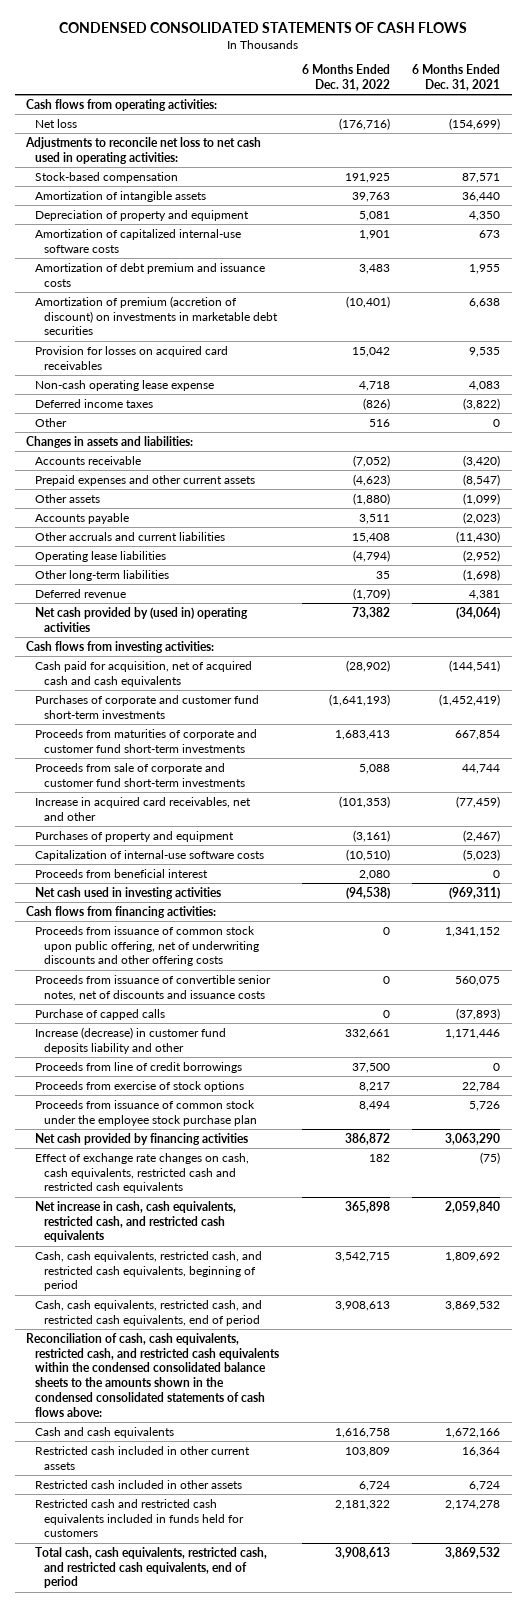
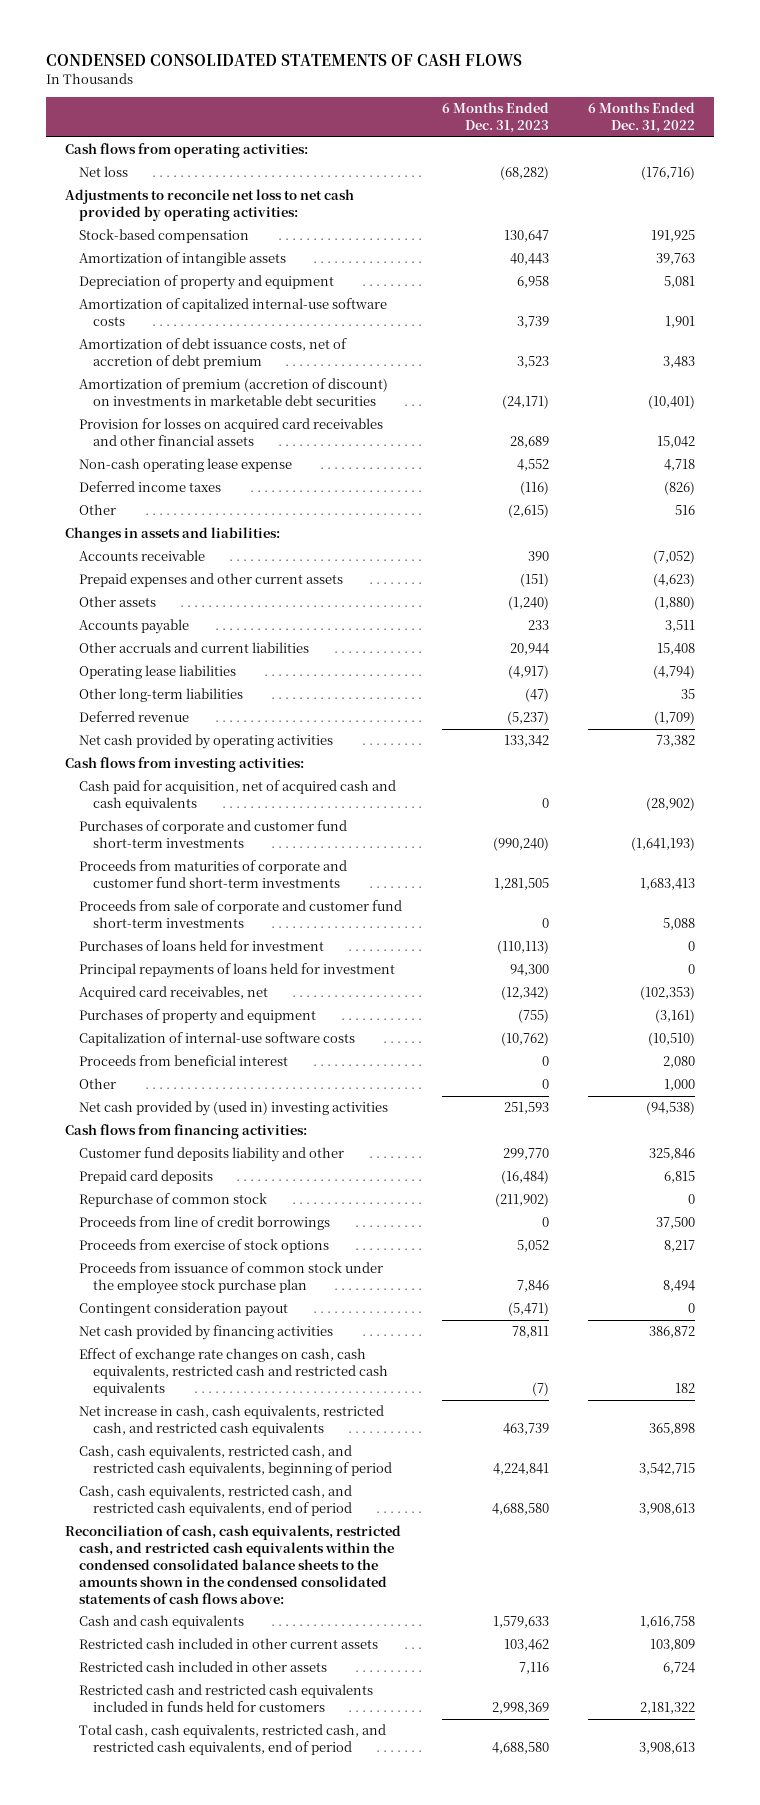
[412,63,501,91] 6 Months Ended Dec. 31, 2021 -> none
none -> [441,102,549,134] 6 Months Ended Dec. 31, 2023
[25,136,262,164] Adjustments to reconcile net loss to net cash used in operating activities: -> [65,189,355,222] Adjustments to reconcile net loss to net cash provided by operating activities:
[35,262,266,287] Amortization of debt premium and issuance costs -> [79,338,348,370] Amortization of debt issuance costs, net of accretion of debt premium
[35,345,229,370] Provision for losses on acquired card receivables -> [79,418,384,447] Provision for losses on acquired card receivables and other financial assets
[35,606,249,632] Net cash provided by (used in) operating activities -> [79,734,334,750] Net cash provided by operating activities
none -> [79,940,325,952] Purchases of loans held for investment
none -> [79,963,396,979] Principal repayments of loans held for investment
[35,796,252,821] Increase in acquired card receivables, net and other -> [79,986,269,1001] Acquired card receivables, net
[338,795,390,808] (101,353) -> [639,986,695,1001] (102,353)
none -> [79,1078,117,1090] Other
[35,886,222,899] Net cash used in investing activities -> [79,1101,389,1117] Net cash provided by (used in) investing activities
[35,925,260,967] Proceeds from issuance of common stock upon public offering, net of underwriting discounts and other offering costs -> none
[35,974,272,1001] Proceeds from issuance of convertible senior notes, net of discounts and issuance costs -> none
[35,1008,166,1020] Purchase of capped calls -> none
[35,1026,227,1054] Increase (decrease) in customer fund deposits liability and other -> [79,1147,345,1163] Customer fund deposits liability and other
[344,1028,390,1039] 332,661 -> [648,1148,695,1161] 325,846
none -> [79,1170,214,1185] Prepaid card deposits
none -> [79,1193,268,1208] Repurchase of common stock
none -> [79,1302,289,1318] Contingent consideration payout

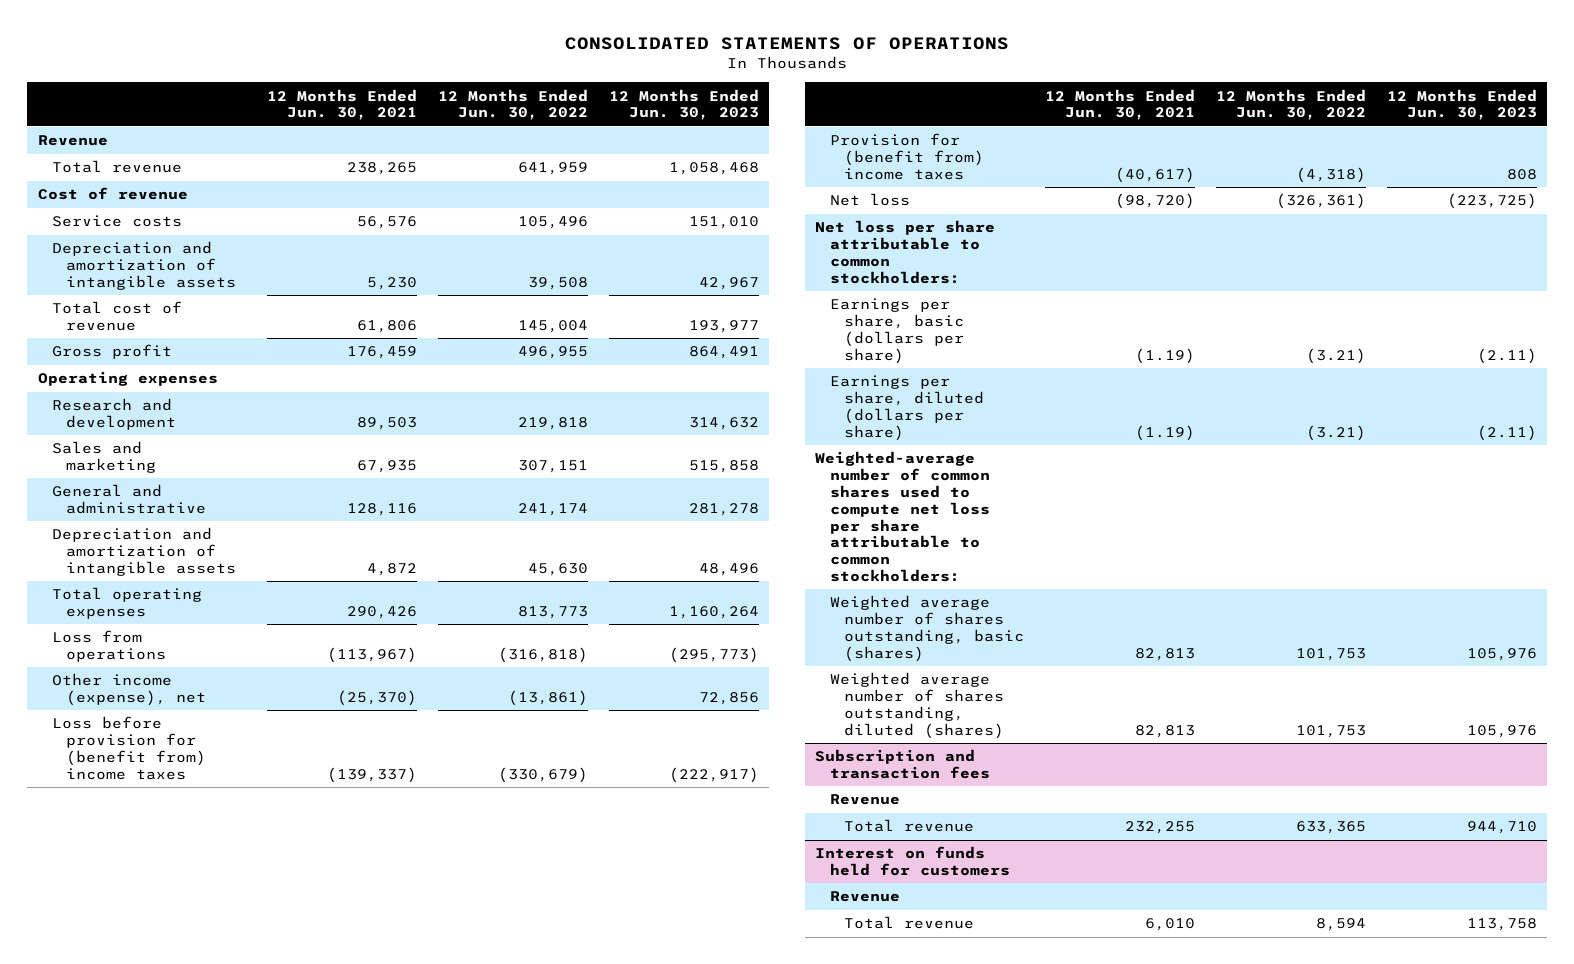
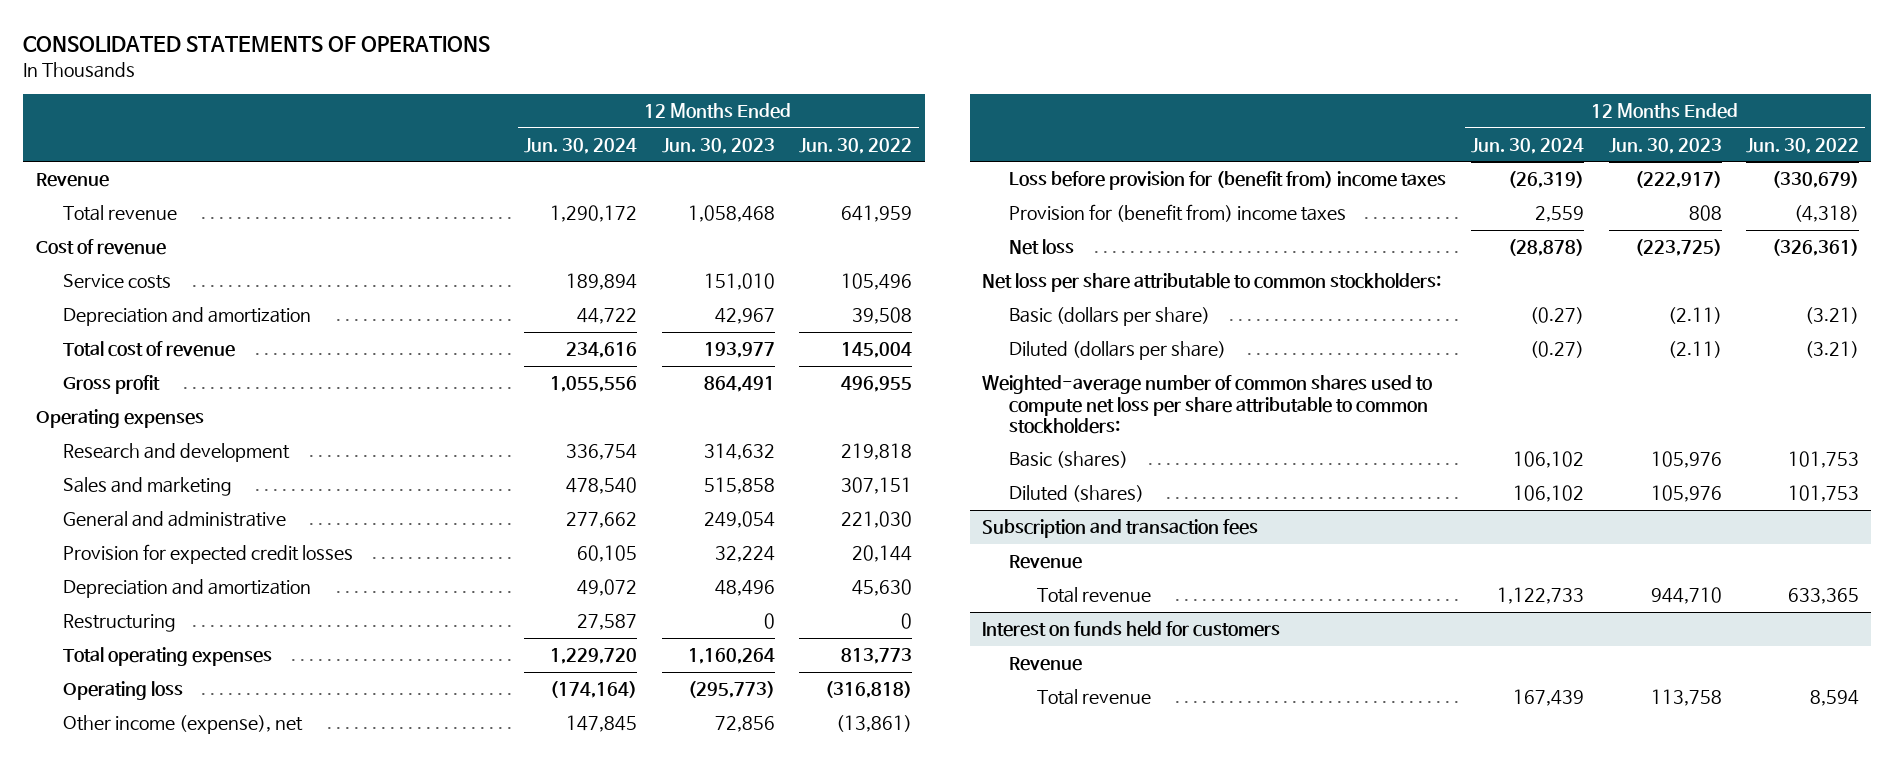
[267,88,418,121] 12 Months Ended Jun. 30, 2021 -> none
none -> [524,138,638,155] Jun. 30, 2024
[51,241,237,290] Depreciation and amortization of intangible assets -> [62,307,311,327] Depreciation and amortization
[518,503,589,517] 241,174 -> [841,511,913,529] 221,030
[688,503,759,517] 281,278 -> [703,511,775,529] 249,054
none -> [62,544,353,565] Provision for expected credit losses
[51,527,237,576] Depreciation and amortization of intangible assets -> [62,579,311,599] Depreciation and amortization
none -> [62,614,176,633] Restructuring
[51,630,167,663] Loss from operations -> [62,681,183,701] Operating loss
[829,298,964,364] Earnings per share, basic (dollars per share) -> [1009,307,1211,327] Basic (dollars per share)
[829,375,984,441] Earnings per share, diluted (dollars per share) -> [1009,341,1227,361] Diluted (dollars per share)
[829,595,1024,662] Weighted average number of shares outstanding, basic (shares) -> [1009,451,1129,469] Basic (shares)
[829,672,1004,739] Weighted average number of shares outstanding, diluted (shares) -> [1009,485,1145,503] Diluted (shares)

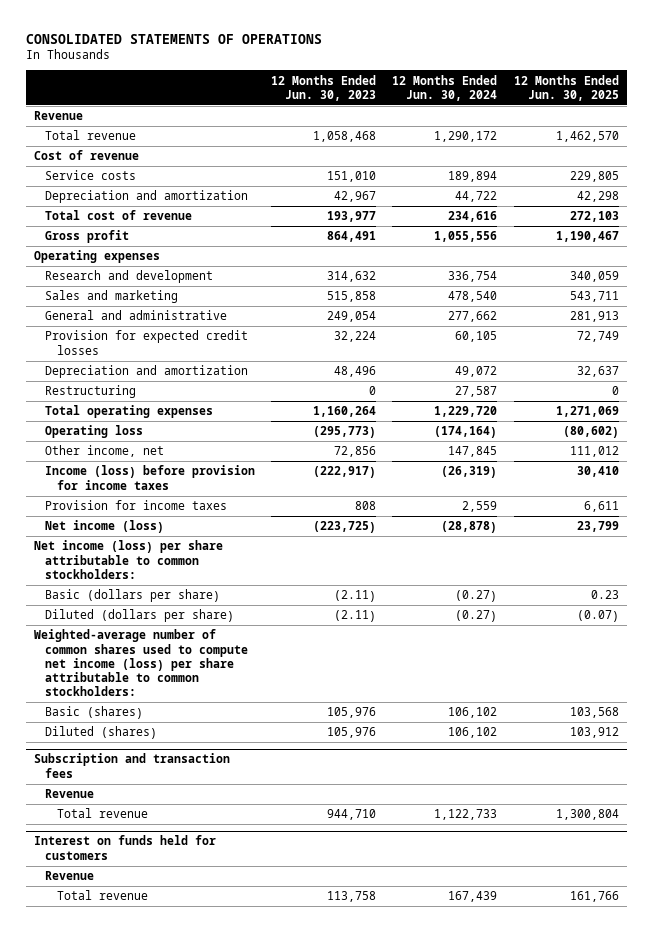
[799,138,913,155] Jun. 30, 2022 -> none
none -> [513,74,619,101] 12 Months Ended Jun. 30, 2025
[62,715,303,735] Other income (expense), net -> [45,445,165,458] Other income, net
[1009,171,1447,191] Loss before provision for (benefit from) income taxes -> [45,465,256,490] Income (loss) before provision for income taxes
[1009,204,1347,223] Provision for (benefit from) income taxes -> [45,500,228,511] Provision for income taxes
[1009,239,1075,256] Net loss -> [45,520,165,534] Net income (loss)
[982,273,1442,293] Net loss per share attributable to common stockholders: -> [34,540,224,579] Net income (loss) per share attributable to common stockholders:
[982,375,1433,435] Weighted-average number of common shares used to compute net loss per share attributable to common stockholders: -> [34,629,249,697] Weighted-average number of common shares used to compute net income (loss) per share attributable to common stockholders:

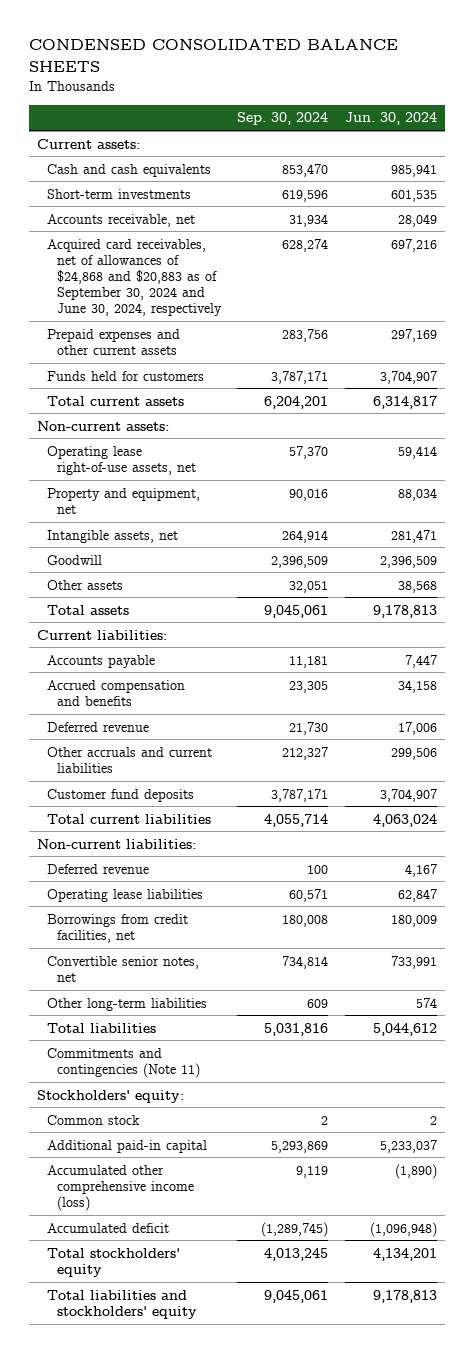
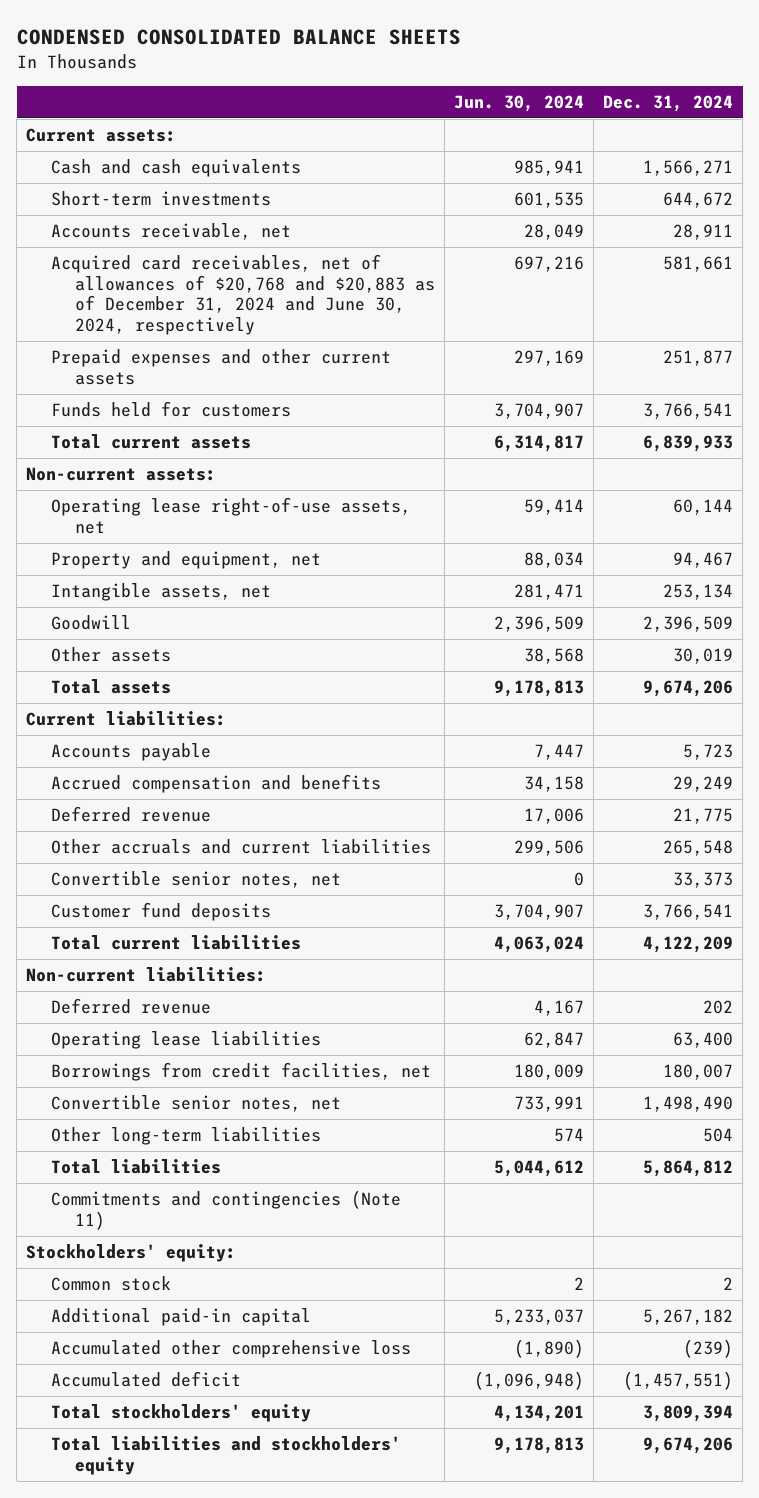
[237,112,329,126] Sep. 30, 2024 -> none
none -> [603,94,734,112] Dec. 31, 2024
[47,238,223,316] Acquired card receivables, net of allowances of $24,868 and $20,883 as of September 30, 2024 and June 30, 2024, respectively -> [50,254,436,336] Acquired card receivables, net of allowances of $20,768 and $20,883 as of December 31, 2024 and June 30, 2024, respectively
none -> [50,871,341,889] Convertible senior notes, net
[47,1164,195,1211] Accumulated other comprehensive income (loss) -> [50,1340,411,1359] Accumulated other comprehensive loss

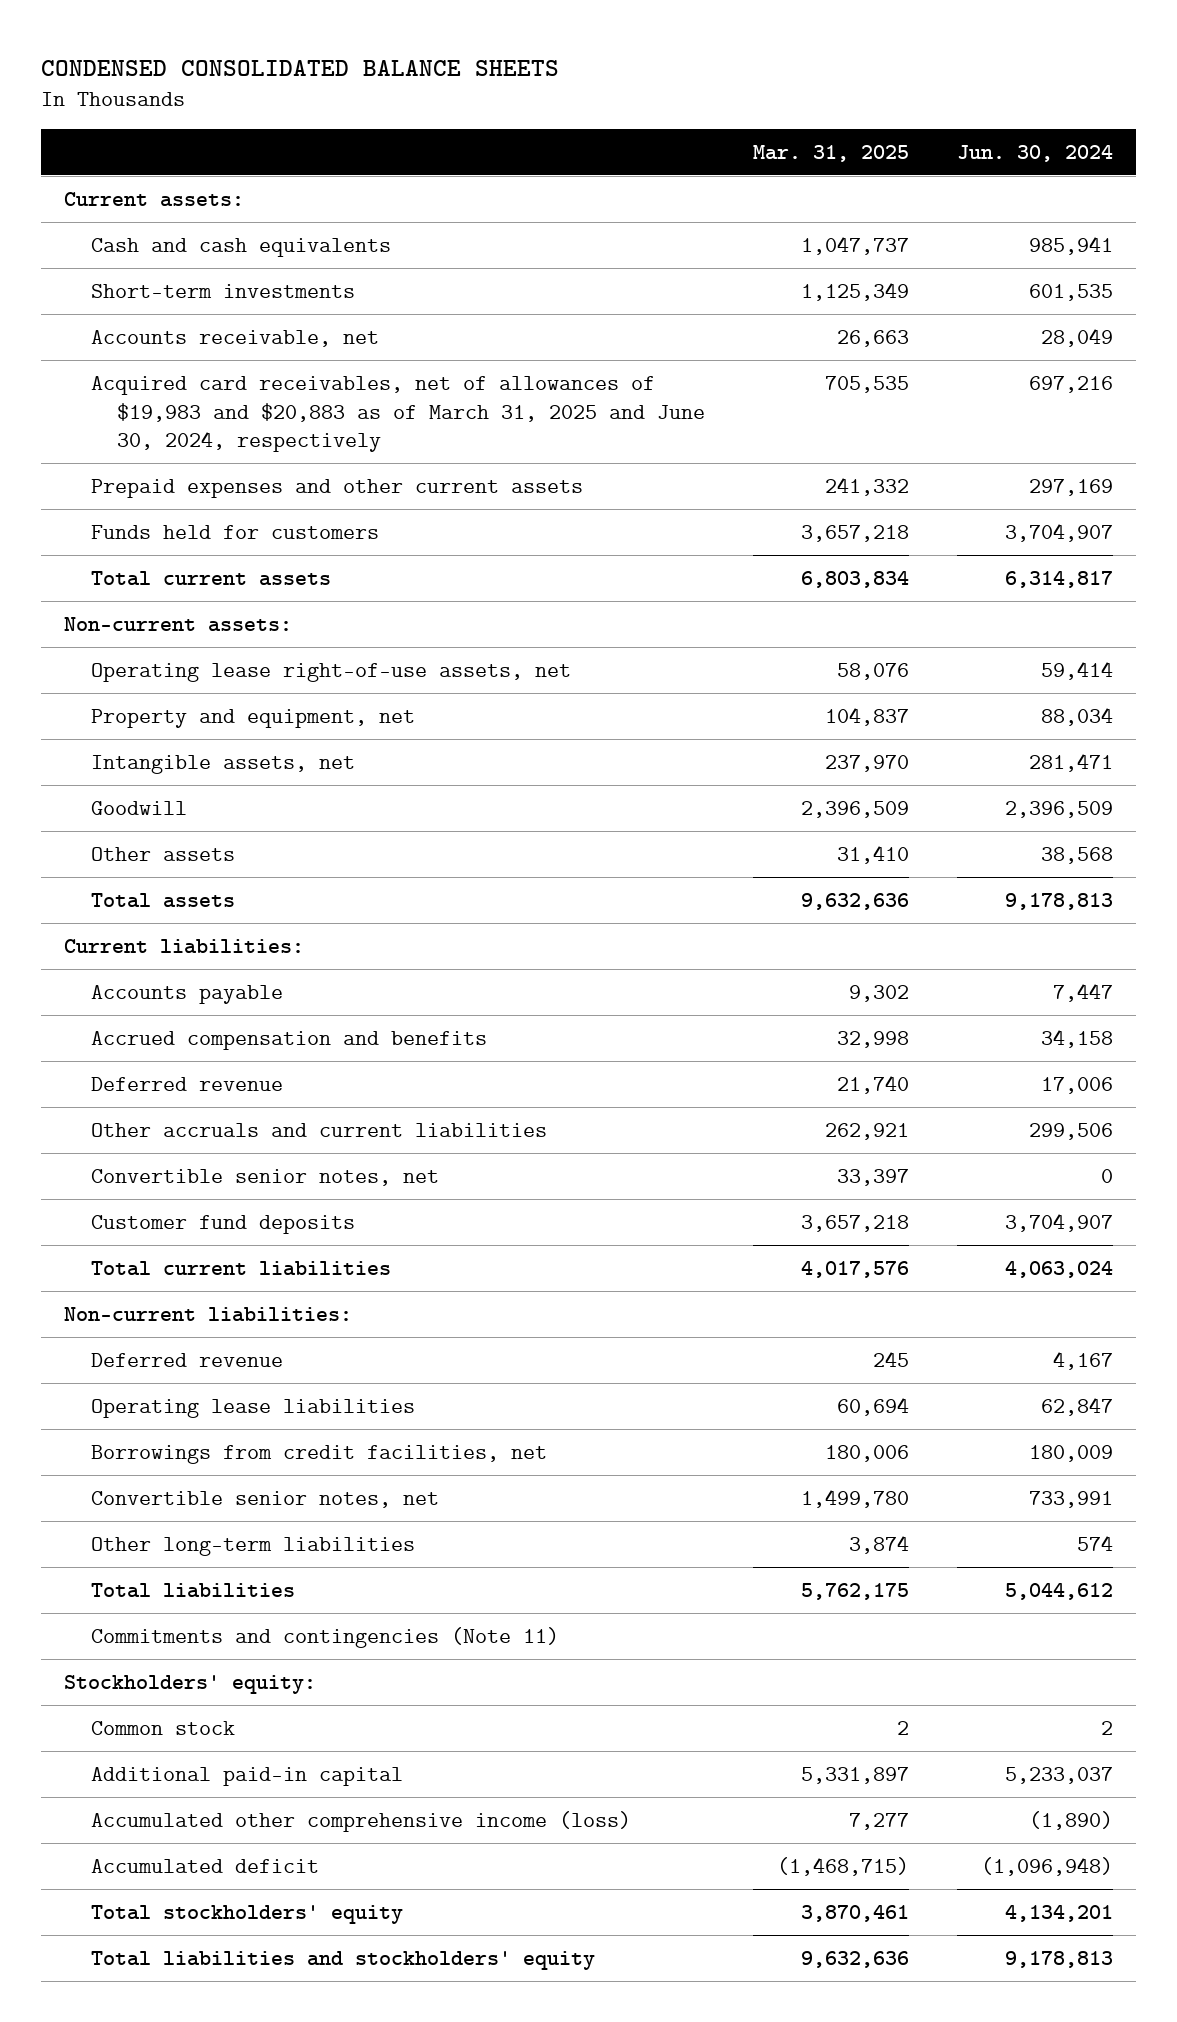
[603,94,734,112] Dec. 31, 2024 -> none
none -> [753,144,910,162] Mar. 31, 2025
[50,254,436,336] Acquired card receivables, net of allowances of $20,768 and $20,883 as of December 31, 2024 and June 30, 2024, respectively -> [90,375,706,453] Acquired card receivables, net of allowances of $19,983 and $20,883 as of March 31, 2025 and June 30, 2024, respectively
[50,1340,411,1359] Accumulated other comprehensive loss -> [90,1810,631,1832] Accumulated other comprehensive income (loss)

